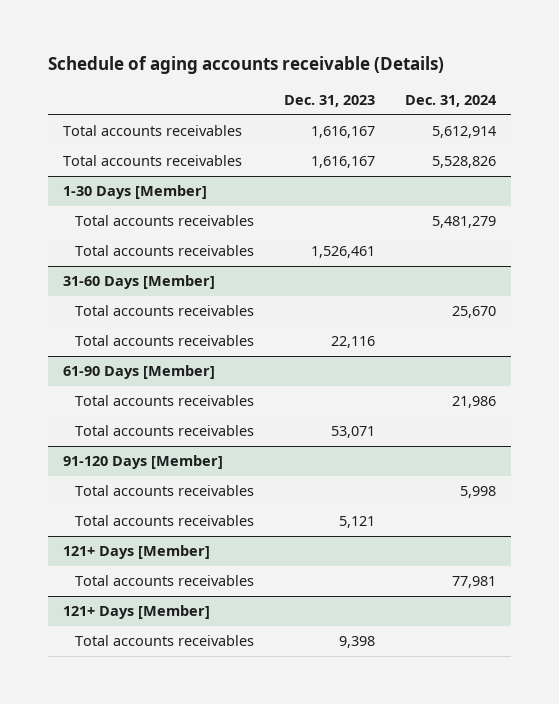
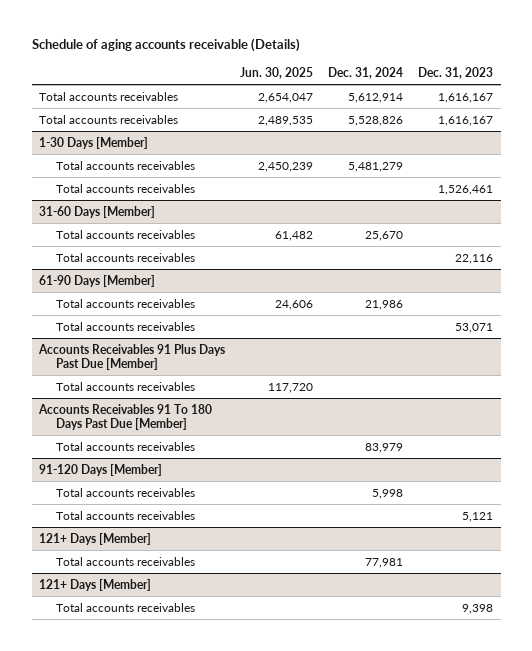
none -> [240,66,314,79] Jun. 30, 2025
none -> [38,343,226,371] Accounts Receivables 91 Plus Days Past Due [Member]
none -> [56,381,196,391] Total accounts receivables
none -> [38,403,213,431] Accounts Receivables 91 To 180 Days Past Due [Member]
none -> [56,441,196,451] Total accounts receivables

